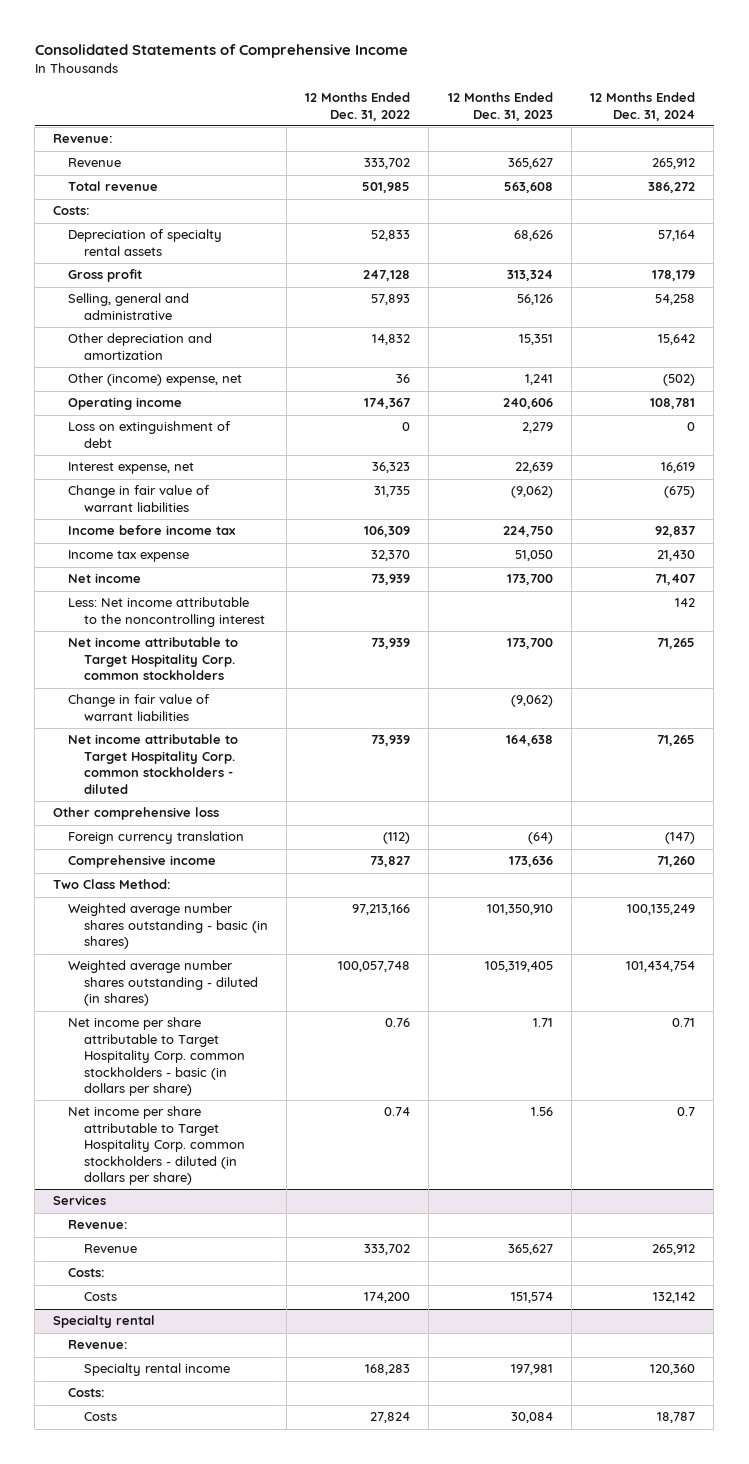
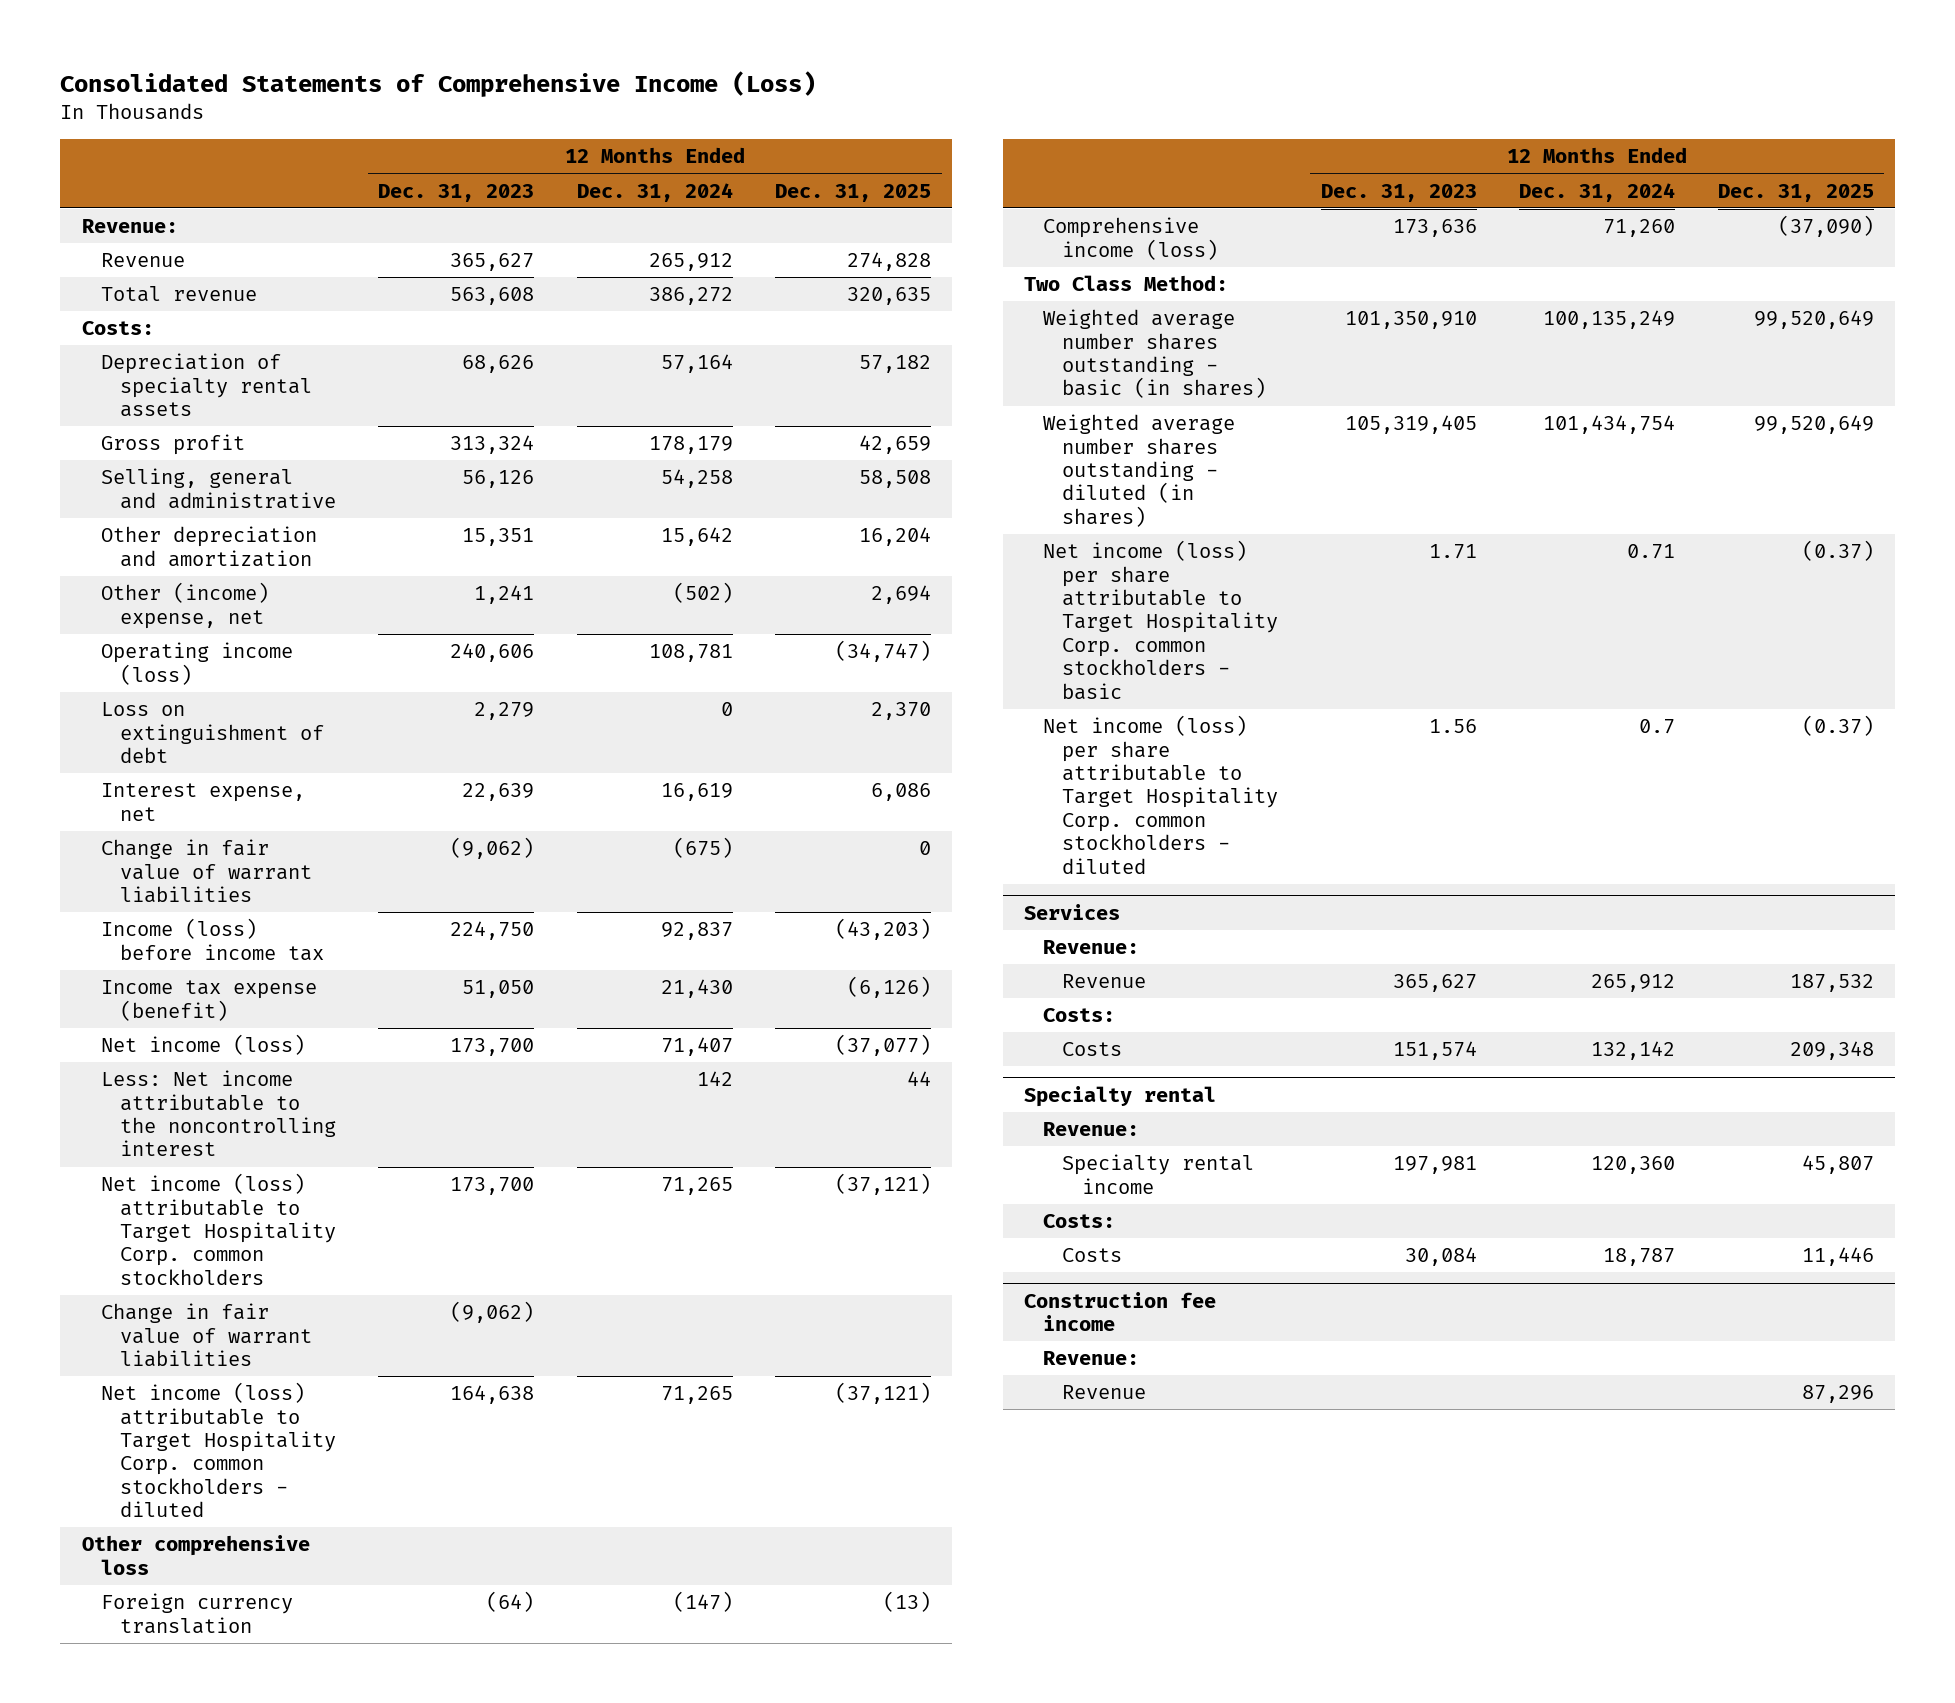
[34,44,408,59] Consolidated Statements of Comprehensive Income -> [60,70,817,97] Consolidated Statements of Comprehensive Income (Loss)
[305,92,411,121] 12 Months Ended Dec. 31, 2022 -> none
none -> [775,183,932,202] Dec. 31, 2025
[68,397,183,411] Operating income -> [100,642,293,685] Operating income (loss)
[68,525,237,536] Income before income tax -> [100,918,324,961] Income (loss) before income tax
[68,550,190,563] Income tax expense -> [100,980,317,1021] Income tax expense (benefit)
[68,573,142,584] Net income -> [100,1034,305,1056] Net income (loss)
[68,637,239,681] Net income attributable to Target Hospitality Corp. common stockholders -> [100,1173,336,1285] Net income (loss) attributable to Target Hospitality Corp. common stockholders
[68,734,239,794] Net income attributable to Target Hospitality Corp. common stockholders - diluted -> [100,1382,336,1518] Net income (loss) attributable to Target Hospitality Corp. common stockholders - diluted
[68,855,217,869] Comprehensive income -> [1043,217,1219,260] Comprehensive income (loss)
[68,1017,245,1097] Net income per share attributable to Target Hospitality Corp. common stockholders - basic (in dollars per share) -> [1043,540,1279,700] Net income (loss) per share attributable to Target Hospitality Corp. common stockholders - basic
[68,1106,245,1186] Net income per share attributable to Target Hospitality Corp. common stockholders - diluted (in dollars per share) -> [1043,715,1279,874] Net income (loss) per share attributable to Target Hospitality Corp. common stockholders - diluted
none -> [1024,1291,1217,1332] Construction fee income
none -> [1043,1351,1140,1366] Revenue:
none -> [1062,1385,1147,1400] Revenue

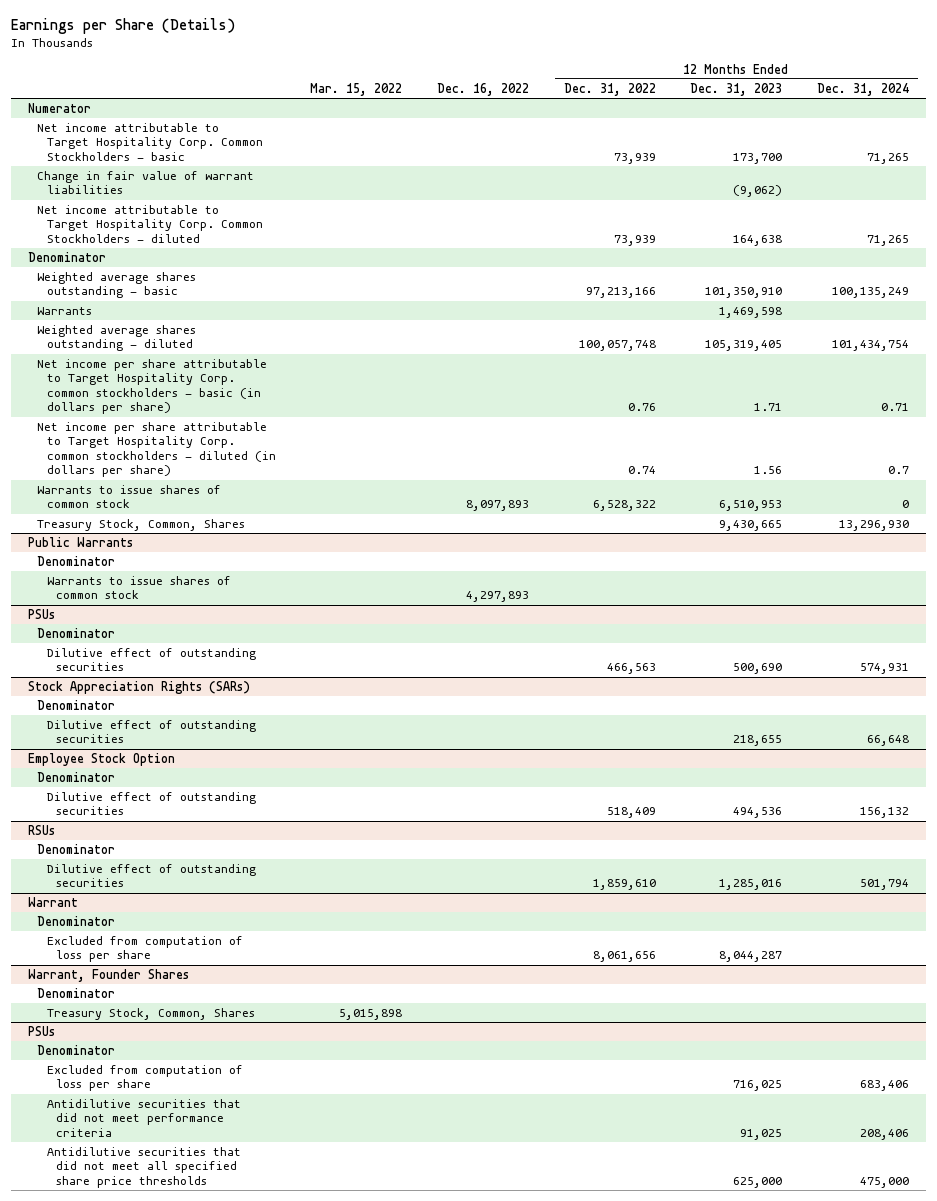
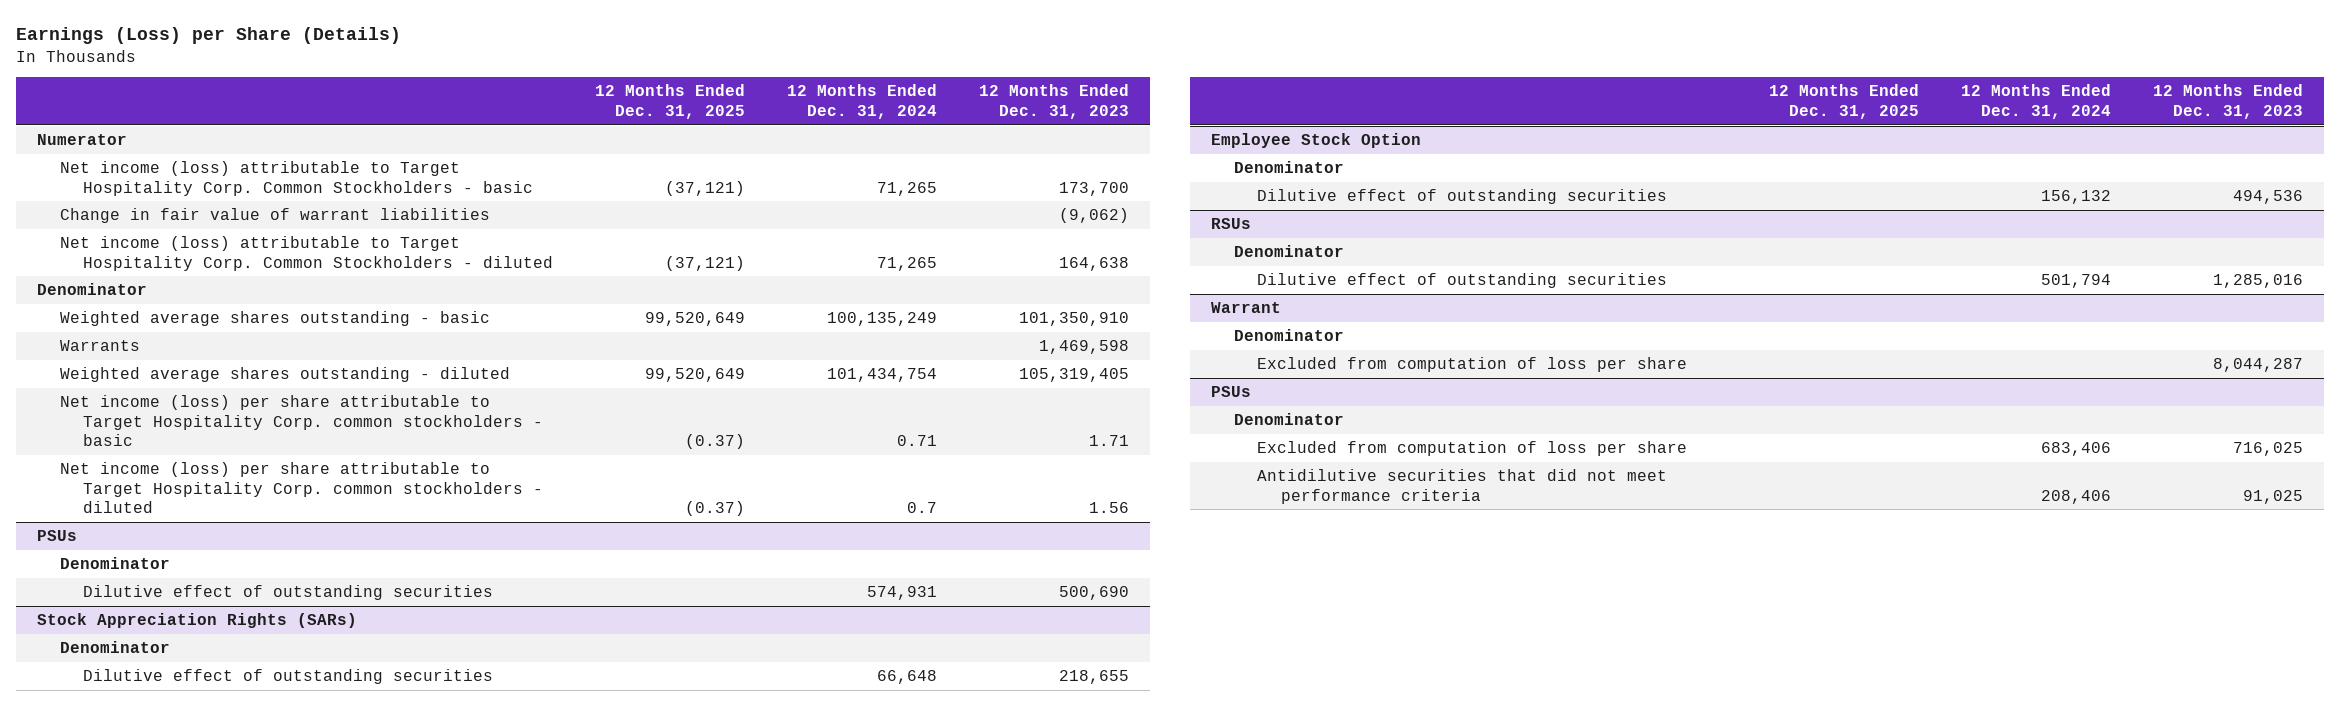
[10,18,235,35] Earnings per Share (Details) -> [15,27,401,45] Earnings (Loss) per Share (Details)
[310,82,403,96] Mar. 15, 2022 -> none
[436,82,529,96] Dec. 16, 2022 -> none
[563,82,656,96] Dec. 31, 2022 -> none
none -> [595,84,746,120] 12 Months Ended Dec. 31, 2025
[37,123,263,161] Net income attributable to Target Hospitality Corp. Common Stockholders - basic -> [59,161,534,196] Net income (loss) attributable to Target Hospitality Corp. Common Stockholders - basic
[37,205,263,243] Net income attributable to Target Hospitality Corp. Common Stockholders - diluted -> [59,236,554,271] Net income (loss) attributable to Target Hospitality Corp. Common Stockholders - diluted
[37,485,222,509] Warrants to issue shares of common stock -> none
[37,519,246,532] Treasury Stock, Common, Shares -> none
[27,537,133,548] Public Warrants -> none
[37,556,116,567] Denominator -> none
[46,576,231,600] Warrants to issue shares of common stock -> none
[37,359,268,415] Net income per share attributable to Target Hospitality Corp. common stockholders - basic (in dollars per share) -> [59,395,544,447] Net income (loss) per share attributable to Target Hospitality Corp. common stockholders - basic
[37,422,276,478] Net income per share attributable to Target Hospitality Corp. common stockholders - diluted (in dollars per share) -> [59,462,544,514] Net income (loss) per share attributable to Target Hospitality Corp. common stockholders - diluted
[27,969,189,983] Warrant, Founder Shares -> none
[37,988,116,999] Denominator -> none
[46,1008,255,1021] Treasury Stock, Common, Shares -> none
[46,1147,241,1188] Antidilutive securities that did not meet all specified share price thresholds -> none

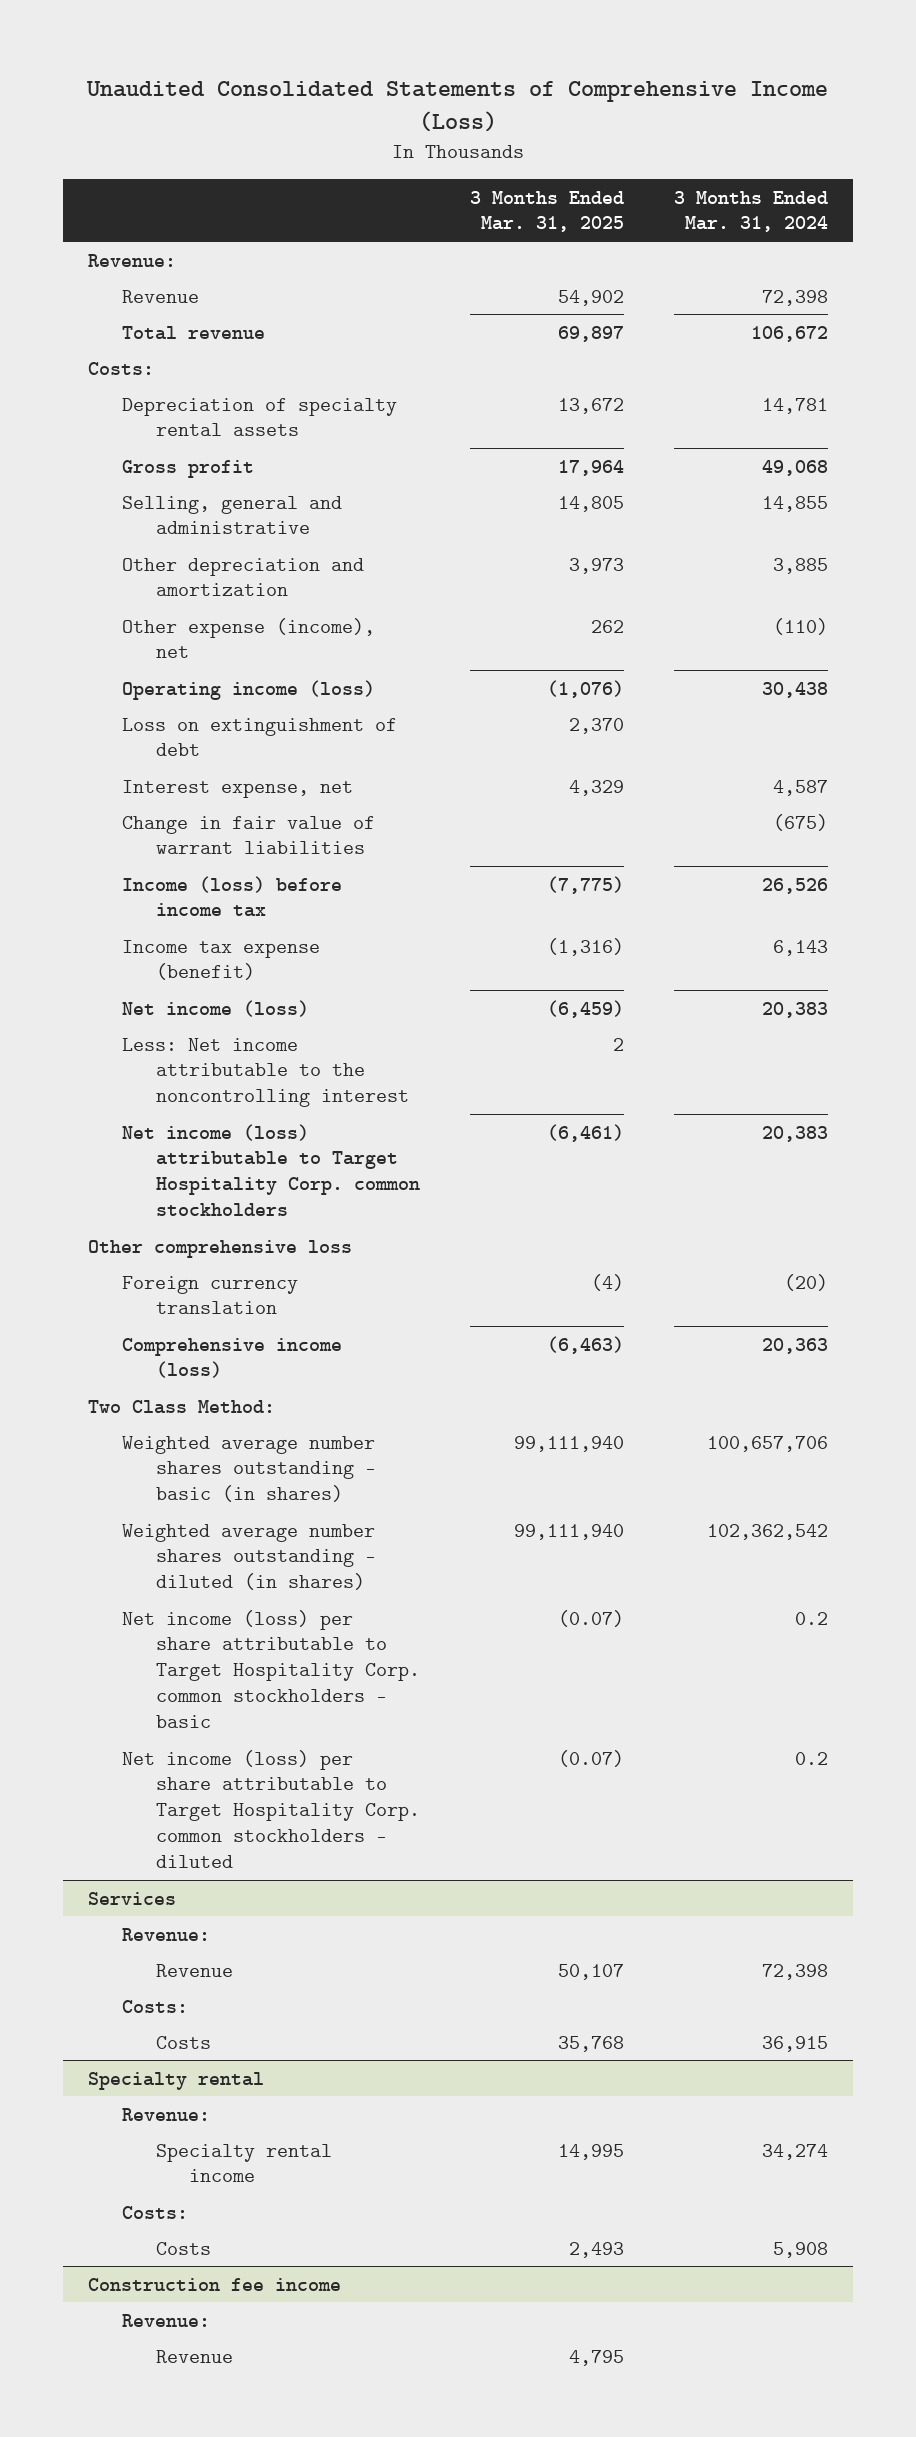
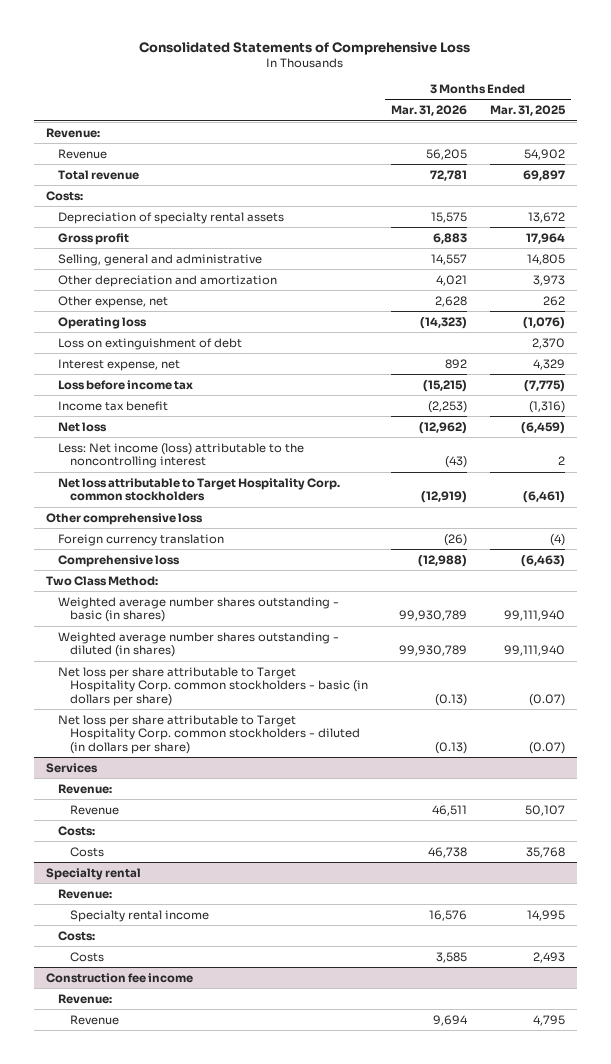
[86,81,829,133] Unaudited Consolidated Statements of Comprehensive Income (Loss) -> [139,41,471,55] Consolidated Statements of Comprehensive Loss
[674,190,829,233] 3 Months Ended Mar. 31, 2024 -> none
none -> [390,105,467,117] Mar. 31, 2026
[121,617,375,659] Other expense (income), net -> [57,295,168,308] Other expense, net
[121,679,375,700] Operating income (loss) -> [57,316,147,329] Operating loss
[121,815,375,855] Change in fair value of warrant liabilities -> none
[121,875,342,918] Income (loss) before income tax -> [57,379,193,390] Loss before income tax
[121,939,320,981] Income tax expense (benefit) -> [57,400,168,411] Income tax benefit
[121,999,309,1017] Net income (loss) -> [57,421,107,432] Net loss
[121,1037,409,1108] Less: Net income attributable to the noncontrolling interest -> [57,442,304,469] Less: Net income (loss) attributable to the noncontrolling interest
[121,1123,420,1217] Net income (loss) attributable to Target Hospitality Corp. common stockholders -> [57,477,340,502] Net loss attributable to Target Hospitality Corp. common stockholders
[121,1337,342,1379] Comprehensive income (loss) -> [57,554,180,567] Comprehensive loss
[121,1609,420,1728] Net income (loss) per share attributable to Target Hospitality Corp. common stockholders - basic -> [57,666,368,707] Net loss per share attributable to Target Hospitality Corp. common stockholders - basic (in dollars per share)
[121,1749,420,1868] Net income (loss) per share attributable to Target Hospitality Corp. common stockholders - diluted -> [57,714,360,755] Net loss per share attributable to Target Hospitality Corp. common stockholders - diluted (in dollars per share)

